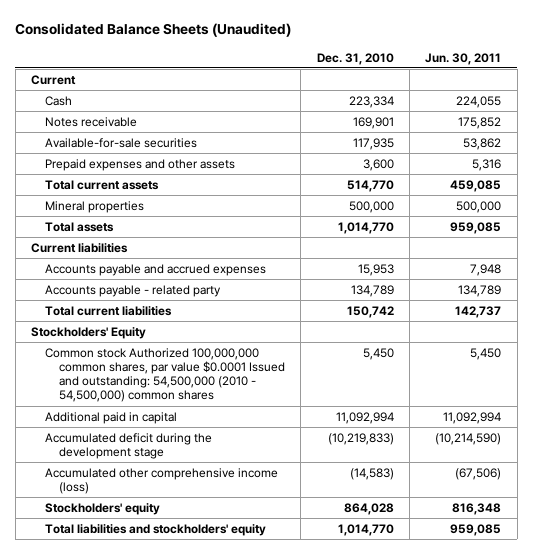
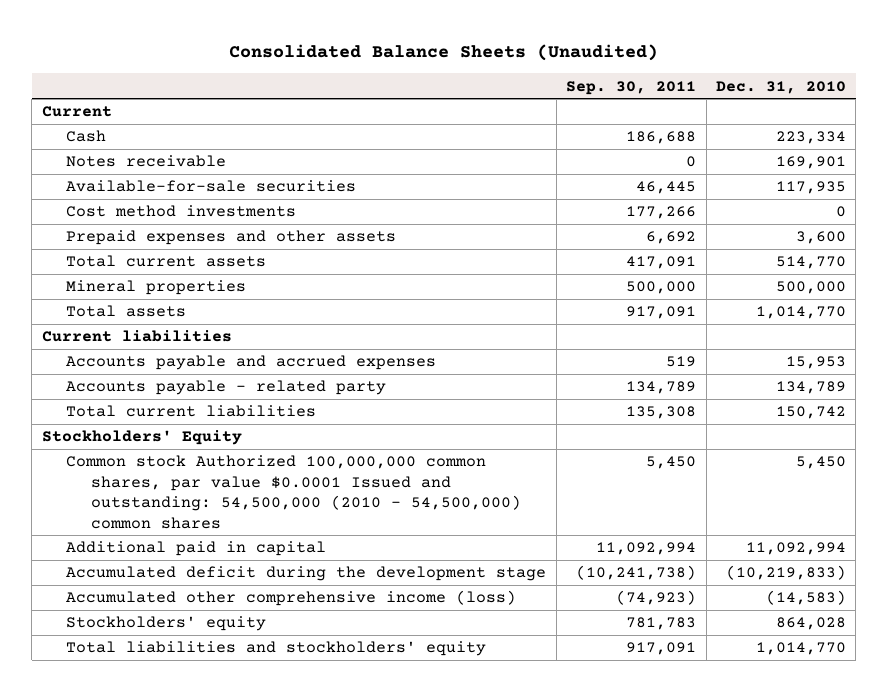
[425,52,502,65] Jun. 30, 2011 -> none
none -> [566,80,697,95] Sep. 30, 2011
none -> [66,205,297,218] Cost method investments

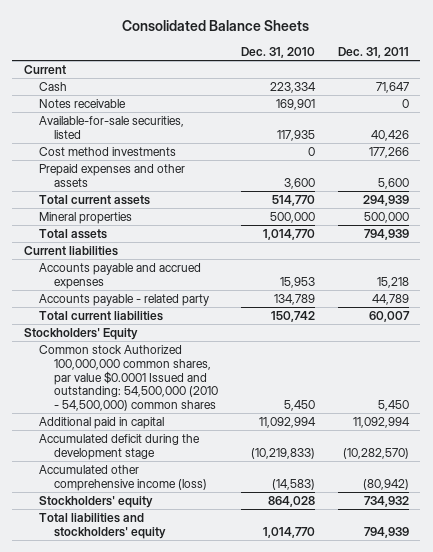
[228,43,658,61] Consolidated Balance Sheets (Unaudited) -> [122,20,310,32] Consolidated Balance Sheets
[566,80,697,95] Sep. 30, 2011 -> none
none -> [338,47,410,59] Dec. 31, 2011
[66,180,357,193] Available-for-sale securities -> [39,116,185,139] Available-for-sale securities, listed

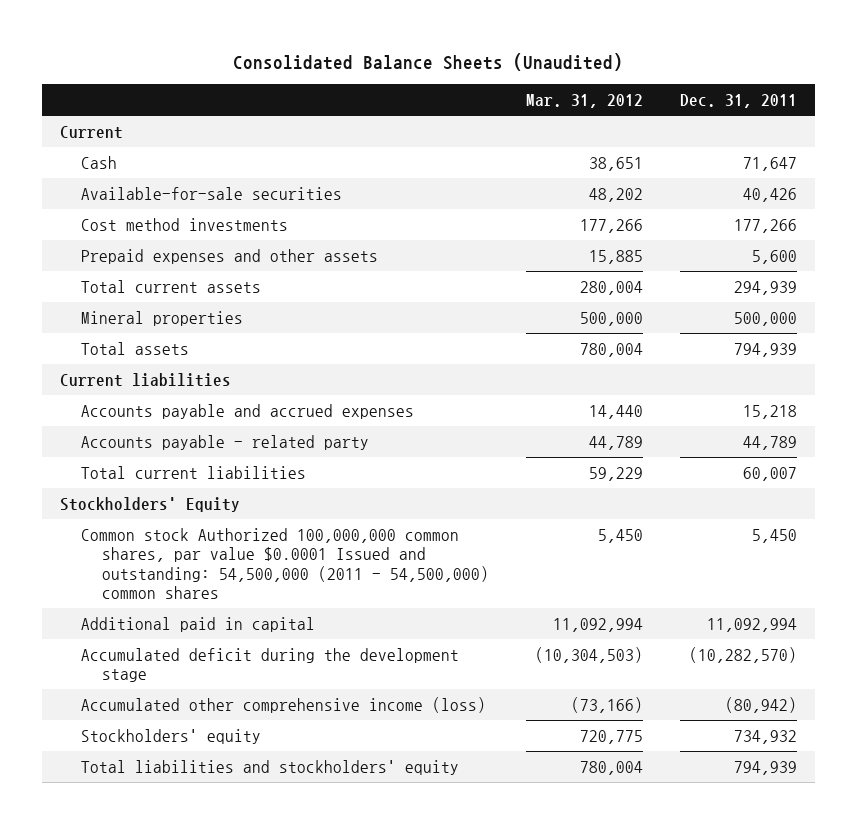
[122,20,310,32] Consolidated Balance Sheets -> [233,52,624,71] Consolidated Balance Sheets (Unaudited)
[241,47,316,59] Dec. 31, 2010 -> none
none -> [526,93,644,108] Mar. 31, 2012
[39,99,127,109] Notes receivable -> none
[39,116,185,139] Available-for-sale securities, listed -> [81,186,343,200] Available-for-sale securities
[39,345,219,412] Common stock Authorized 100,000,000 common shares, par value $0.0001 Issued and outstanding: 54,500,000 (2010 - 54,500,000) common shares -> [81,527,490,600] Common stock Authorized 100,000,000 common shares, par value $0.0001 Issued and outstanding: 54,500,000 (2011 - 54,500,000) common shares

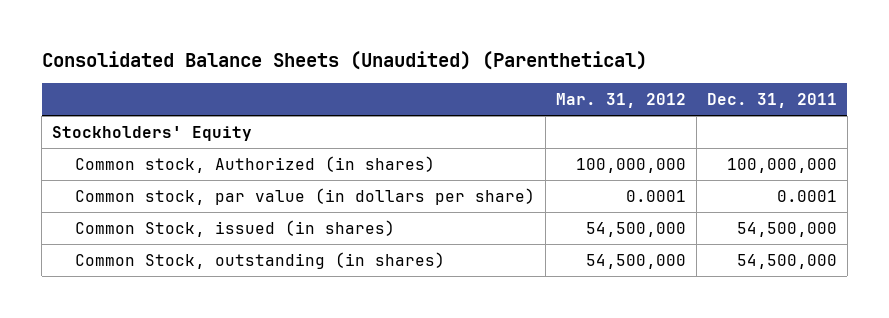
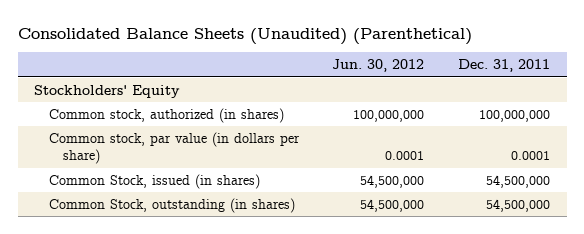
[555,92,686,108] Mar. 31, 2012 -> none
none -> [332,59,425,73] Jun. 30, 2012
[74,155,435,173] Common stock, Authorized (in shares) -> [48,107,284,123] Common stock, authorized (in shares)

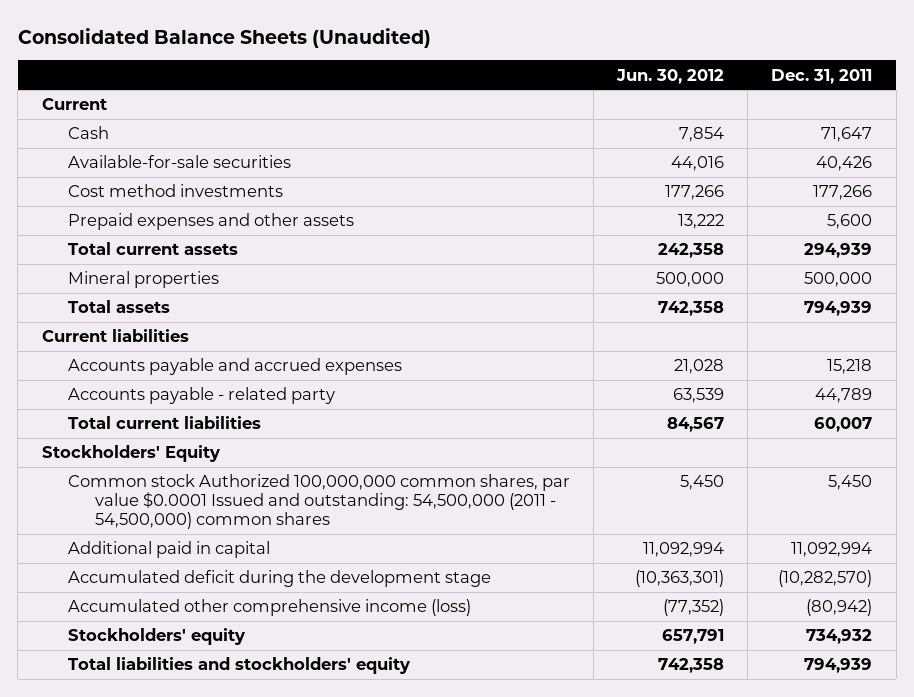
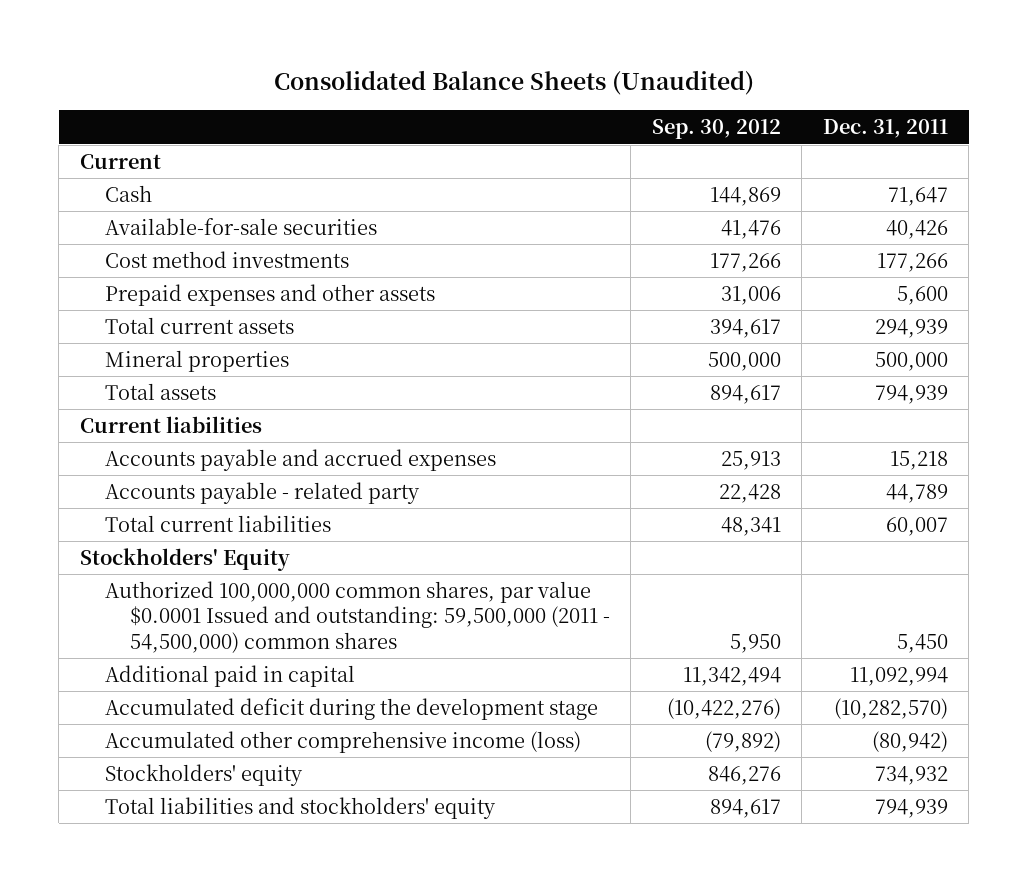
[616,68,725,84] Jun. 30, 2012 -> none
none -> [651,119,781,140] Sep. 30, 2012
[68,474,571,530] Common stock Authorized 100,000,000 common shares, par value $0.0001 Issued and outstanding: 54,500,000 (2011 - 54,500,000) common shares -> [104,581,610,653] Authorized 100,000,000 common shares, par value $0.0001 Issued and outstanding: 59,500,000 (2011 - 54,500,000) common shares

